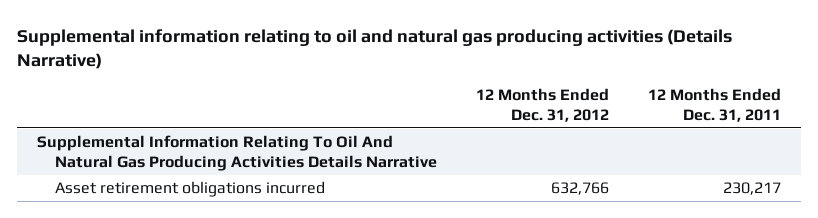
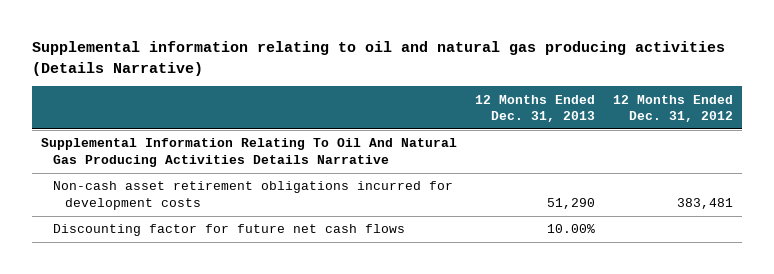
[648,88,782,122] 12 Months Ended Dec. 31, 2011 -> none
none -> [474,94,595,123] 12 Months Ended Dec. 31, 2013
[54,181,325,198] Asset retirement obligations incurred -> [52,181,453,211] Non-cash asset retirement obligations incurred for development costs
[550,182,609,196] 632,766 -> [677,198,734,210] 383,481
none -> [52,224,405,237] Discounting factor for future net cash flows

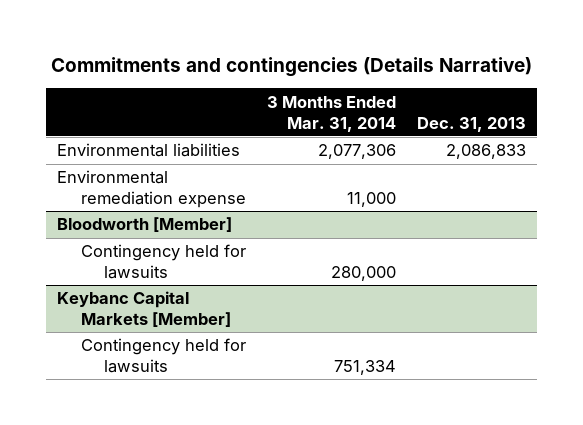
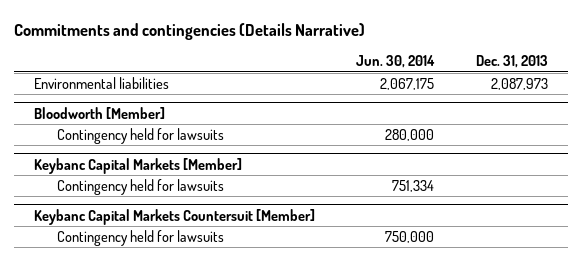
[266,95,396,132] 3 Months Ended Mar. 31, 2014 -> none
none -> [356,55,436,69] Jun. 30, 2014
[56,170,246,209] Environmental remediation expense -> none
[446,144,527,160] 2,086,833 -> [490,77,548,90] 2,087,973
none -> [34,208,316,225] Keybanc Capital Markets Countersuit [Member]
none -> [57,229,225,246] Contingency held for lawsuits

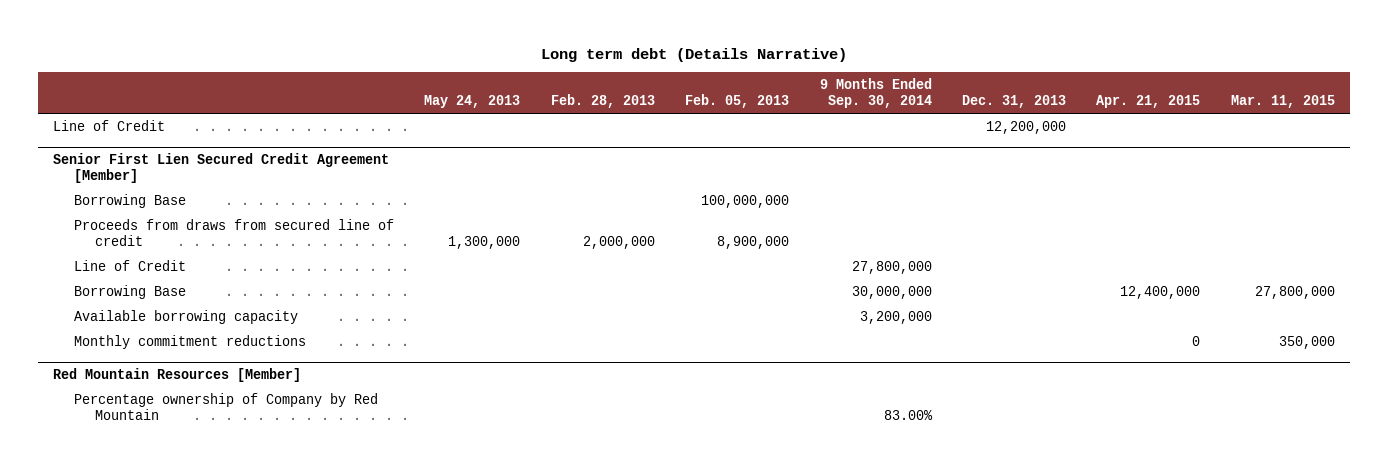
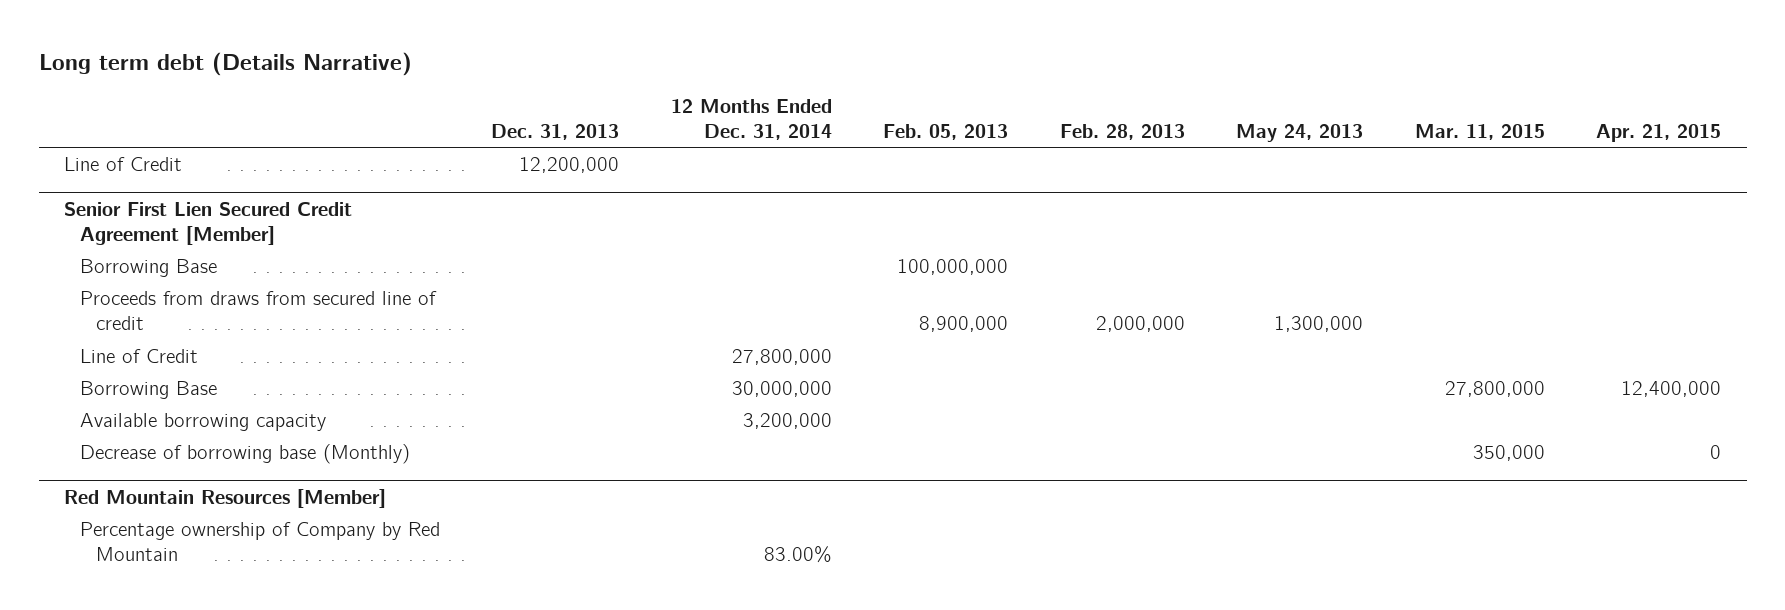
[819,78,932,109] 9 Months Ended Sep. 30, 2014 -> none
none -> [670,98,832,141] 12 Months Ended Dec. 31, 2014
[73,334,306,349] Monthly commitment reductions -> none
none -> [79,444,410,465] Decrease of borrowing base (Monthly)

